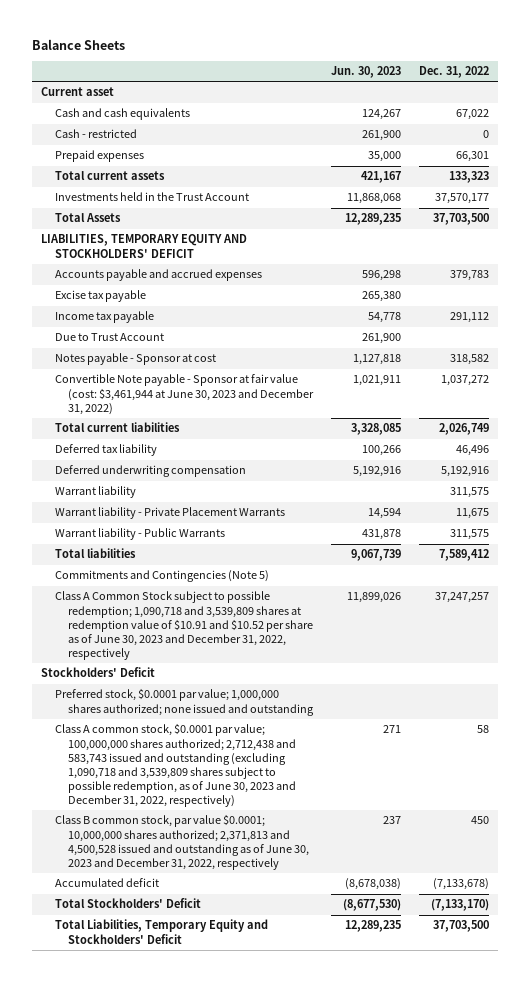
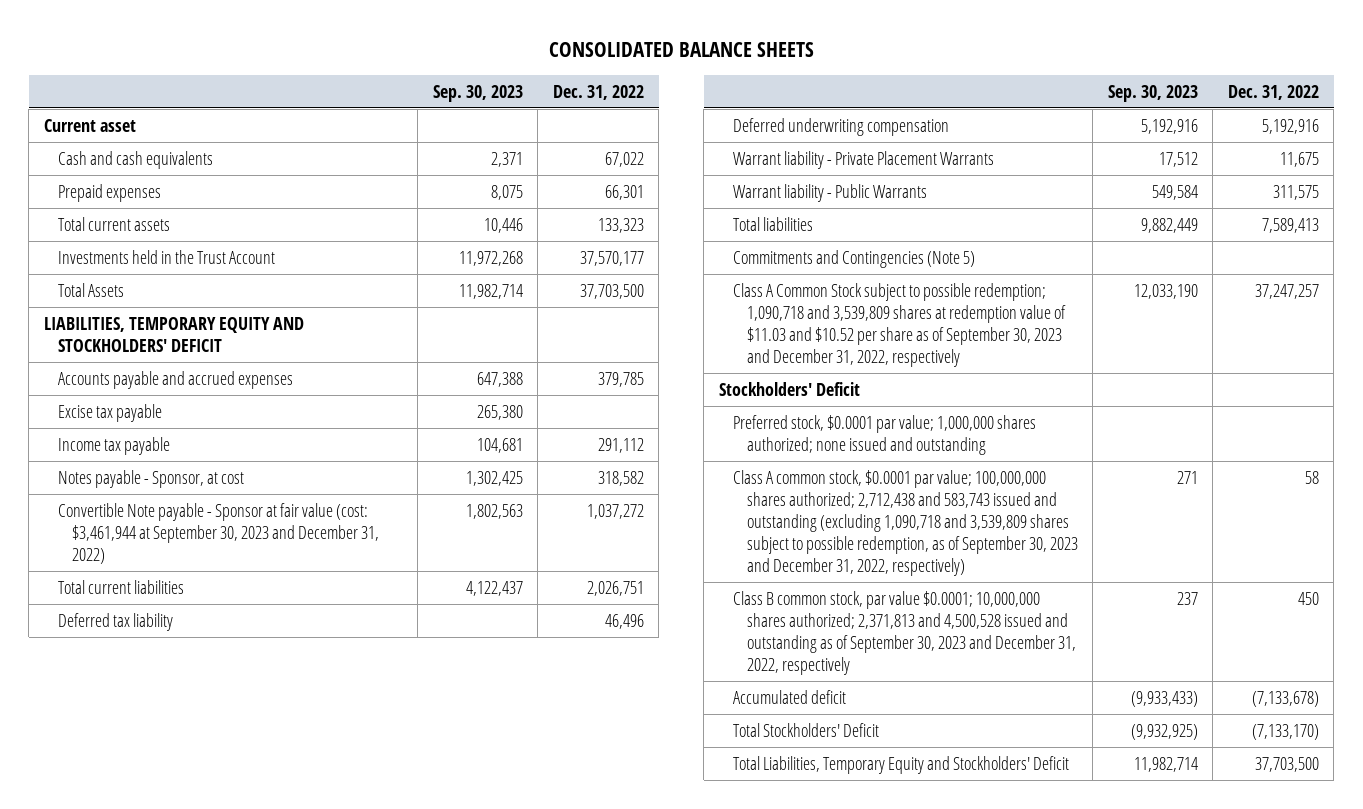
[32,38,126,50] Balance Sheets -> [549,41,815,57] CONSOLIDATED BALANCE SHEETS
[330,65,401,78] Jun. 30, 2023 -> none
none -> [432,84,523,102] Sep. 30, 2023
[54,129,137,139] Cash - restricted -> none
[449,270,489,282] 379,783 -> [597,371,644,387] 379,785
[54,333,164,342] Due to Trust Account -> none
[54,353,216,366] Notes payable - Sponsor at cost -> [57,469,244,488] Notes payable - Sponsor, at cost
[54,374,315,415] Convertible Note payable - Sponsor at fair value (cost: $3,461,944 at June 30, 2023 and December 31, 2022) -> [57,502,379,564] Convertible Note payable - Sponsor at fair value (cost: $3,461,944 at September 30, 2023 and December 31, 2022)
[438,423,489,436] 2,026,749 -> [586,580,644,596] 2,026,751
[54,486,136,499] Warrant liability -> none
[438,549,489,562] 7,589,412 -> [1261,217,1319,233] 7,589,413
[54,591,314,661] Class A Common Stock subject to possible redemption; 1,090,718 and 3,539,809 shares at redemption value of $10.91 and $10.52 per share as of June 30, 2023 and December 31, 2022, respectively -> [732,282,1066,367] Class A Common Stock subject to possible redemption; 1,090,718 and 3,539,809 shares at redemption value of $11.03 and $10.52 per share as of September 30, 2023 and December 31, 2022, respectively
[54,723,297,808] Class A common stock, $0.0001 par value; 100,000,000 shares authorized; 2,712,438 and 583,743 issued and outstanding (excluding 1,090,718 and 3,539,809 shares subject to possible redemption, as of June 30, 2023 and December 31, 2022, respectively) -> [732,469,1078,576] Class A common stock, $0.0001 par value; 100,000,000 shares authorized; 2,712,438 and 583,743 issued and outstanding (excluding 1,090,718 and 3,539,809 shares subject to possible redemption, as of September 30, 2023 and December 31, 2022, respectively)
[54,814,310,870] Class B common stock, par value $0.0001; 10,000,000 shares authorized; 2,371,813 and 4,500,528 issued and outstanding as of June 30, 2023 and December 31, 2022, respectively -> [732,590,1076,675] Class B common stock, par value $0.0001; 10,000,000 shares authorized; 2,371,813 and 4,500,528 issued and outstanding as of September 30, 2023 and December 31, 2022, respectively

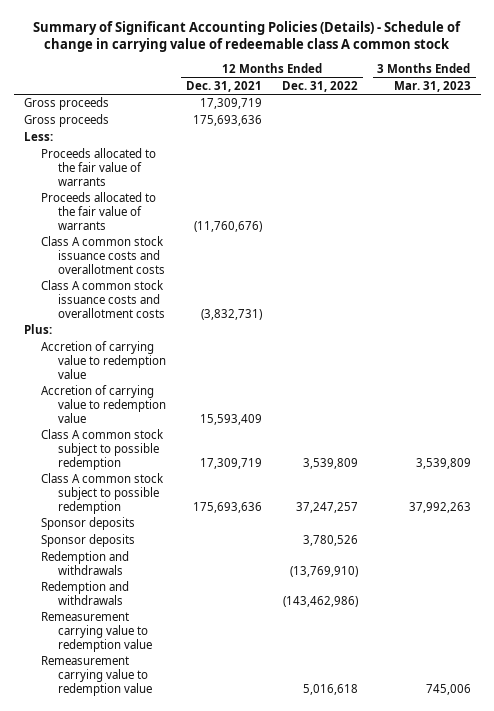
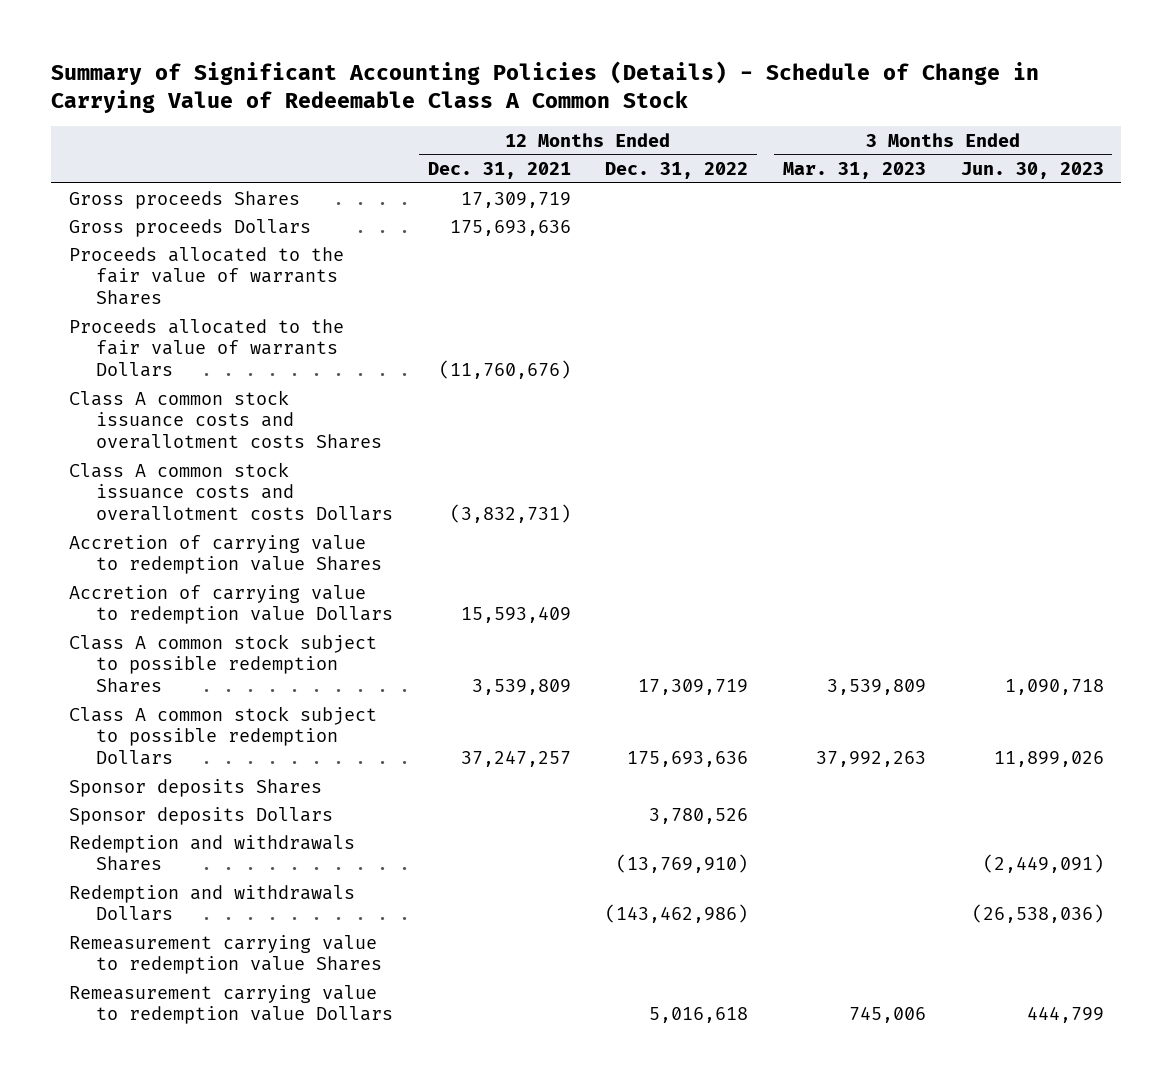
[33,20,462,53] Summary of Significant Accounting Policies (Details) - Schedule of change in carrying value of redeemable class A common stock -> [51,60,1040,113] Summary of Significant Accounting Policies (Details) - Schedule of Change in Carrying Value of Redeemable Class A Common Stock
none -> [960,162,1104,180] Jun. 30, 2023
[23,132,53,142] Less: -> none
[23,324,52,335] Plus: -> none
[23,97,109,111] Gross proceeds -> [68,190,300,209] Gross proceeds Shares
[23,114,109,128] Gross proceeds -> [68,218,311,237] Gross proceeds Dollars
[40,148,156,187] Proceeds allocated to the fair value of warrants -> [68,246,344,306] Proceeds allocated to the fair value of warrants Shares
[40,192,156,231] Proceeds allocated to the fair value of warrants -> [68,318,344,378] Proceeds allocated to the fair value of warrants Dollars
[40,236,166,275] Class A common stock issuance costs and overallotment costs -> [68,389,382,450] Class A common stock issuance costs and overallotment costs Shares
[40,280,166,319] Class A common stock issuance costs and overallotment costs -> [68,461,393,522] Class A common stock issuance costs and overallotment costs Dollars
[40,341,167,380] Accretion of carrying value to redemption value -> [68,534,382,575] Accretion of carrying value to redemption value Shares
[40,385,167,424] Accretion of carrying value to redemption value -> [68,584,393,625] Accretion of carrying value to redemption value Dollars
[40,429,164,471] Class A common stock subject to possible redemption -> [68,633,377,694] Class A common stock subject to possible redemption Shares
[199,458,262,470] 17,309,719 -> [471,679,571,696] 3,539,809
[302,458,358,470] 3,539,809 -> [638,679,749,696] 17,309,719
[40,473,164,515] Class A common stock subject to possible redemption -> [68,705,377,766] Class A common stock subject to possible redemption Dollars
[192,502,262,514] 175,693,636 -> [460,751,571,768] 37,247,257
[295,502,358,514] 37,247,257 -> [627,751,749,768] 175,693,636
[40,517,135,531] Sponsor deposits -> [68,778,322,797] Sponsor deposits Shares
[40,534,135,548] Sponsor deposits -> [68,806,333,825] Sponsor deposits Dollars
[40,551,129,576] Redemption and withdrawals -> [68,834,355,872] Redemption and withdrawals Shares
[40,581,129,606] Redemption and withdrawals -> [68,884,355,922] Redemption and withdrawals Dollars
[40,612,153,653] Remeasurement carrying value to redemption value -> [68,934,382,975] Remeasurement carrying value to redemption value Shares
[40,656,153,697] Remeasurement carrying value to redemption value -> [68,984,393,1025] Remeasurement carrying value to redemption value Dollars

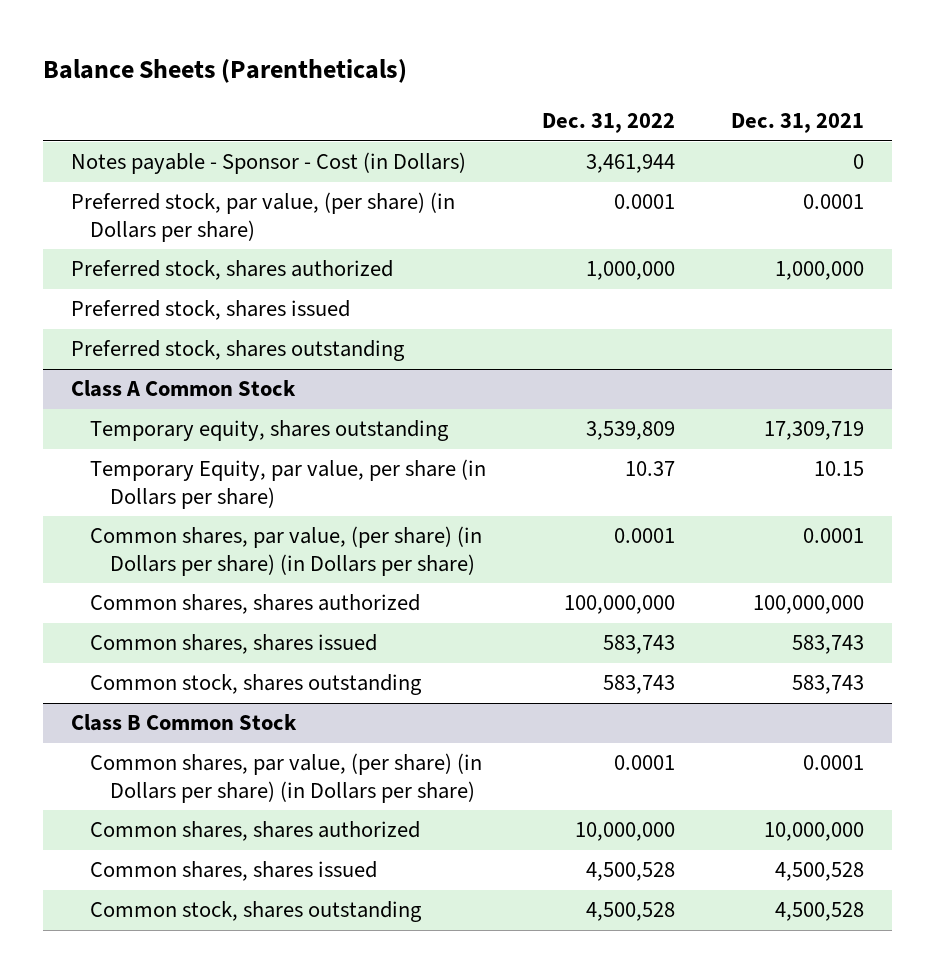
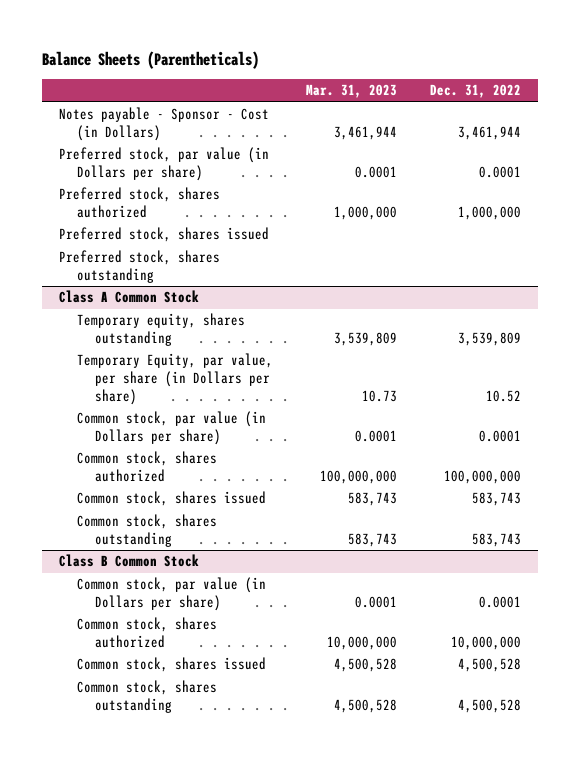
[730,113,864,134] Dec. 31, 2021 -> none
none -> [305,84,397,99] Mar. 31, 2023
[71,192,456,242] Preferred stock, par value, (per share) (in Dollars per share) -> [58,147,269,182] Preferred stock, par value (in Dollars per share)
[624,461,675,477] 10.37 -> [486,389,522,402] 10.52
[90,526,483,576] Common shares, par value, (per share) (in Dollars per share) (in Dollars per share) -> [76,411,266,446] Common stock, par value (in Dollars per share)
[90,594,421,615] Common shares, shares authorized -> [76,451,217,483] Common stock, shares authorized
[90,634,378,655] Common shares, shares issued -> [76,491,266,507] Common stock, shares issued
[90,753,483,803] Common shares, par value, (per share) (in Dollars per share) (in Dollars per share) -> [76,577,266,612] Common stock, par value (in Dollars per share)
[90,821,421,842] Common shares, shares authorized -> [76,617,217,649] Common stock, shares authorized
[90,861,378,882] Common shares, shares issued -> [76,657,266,673] Common stock, shares issued

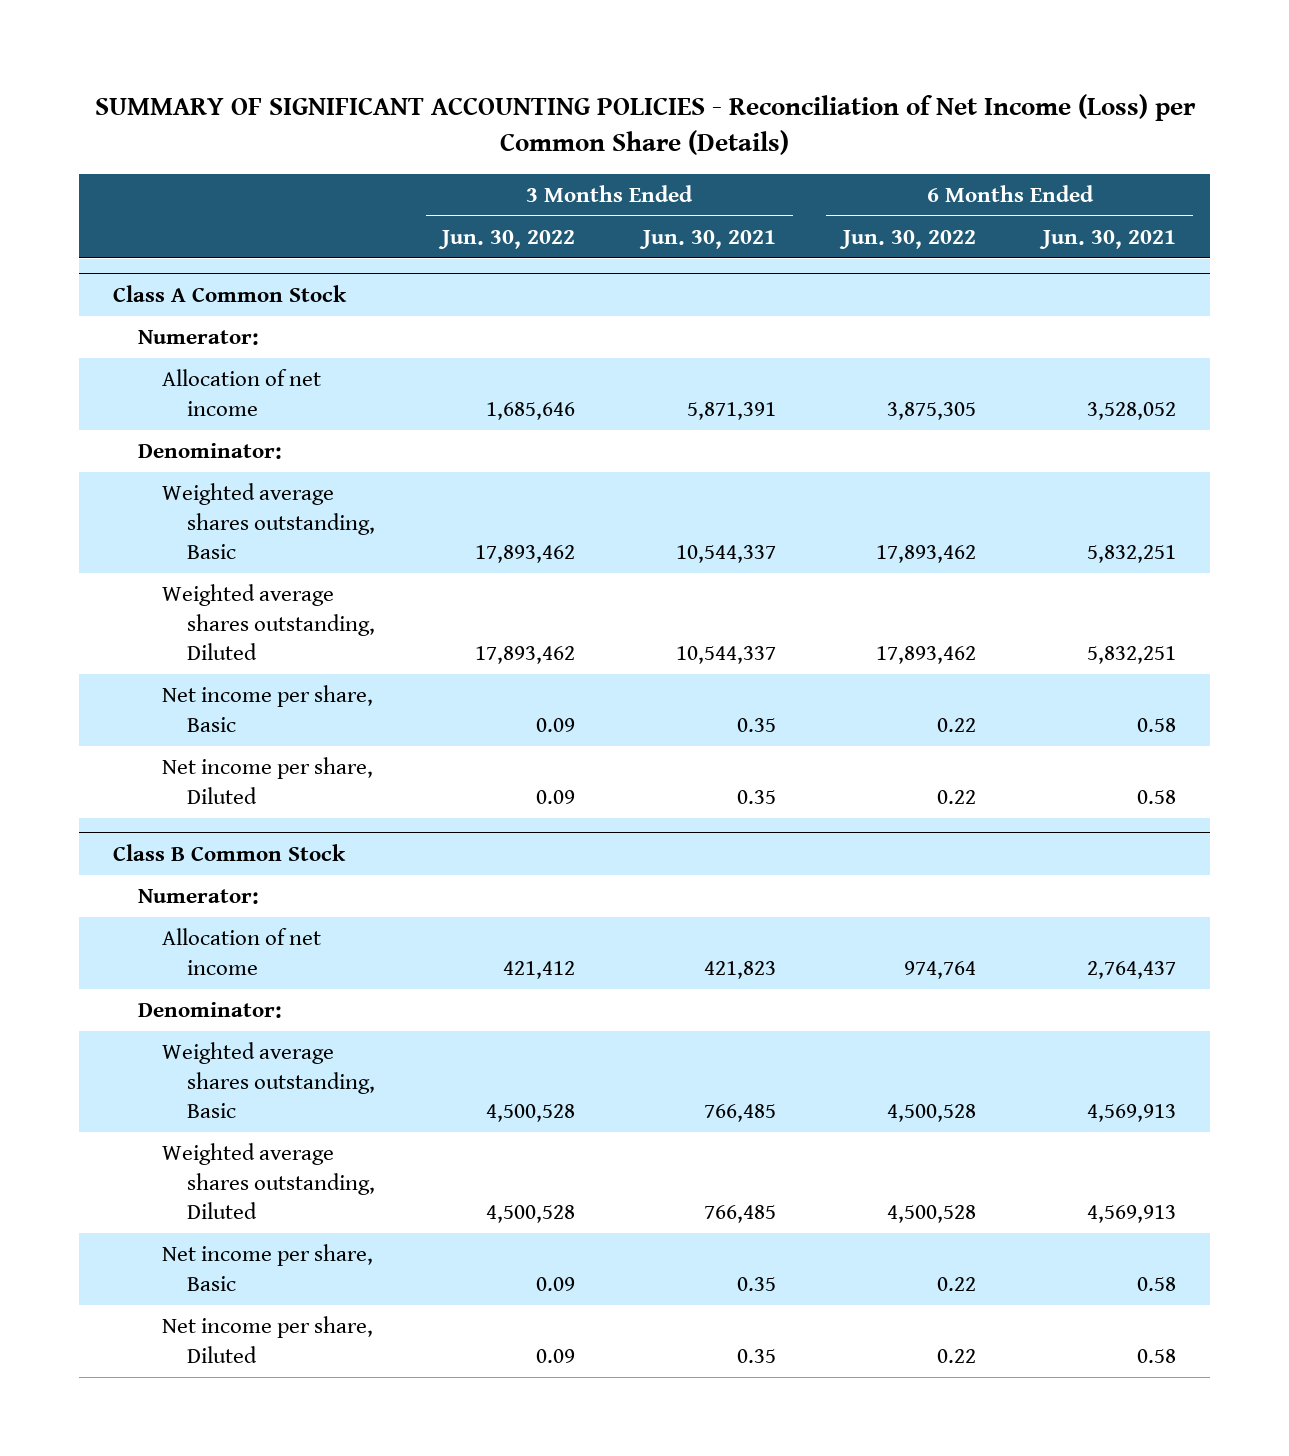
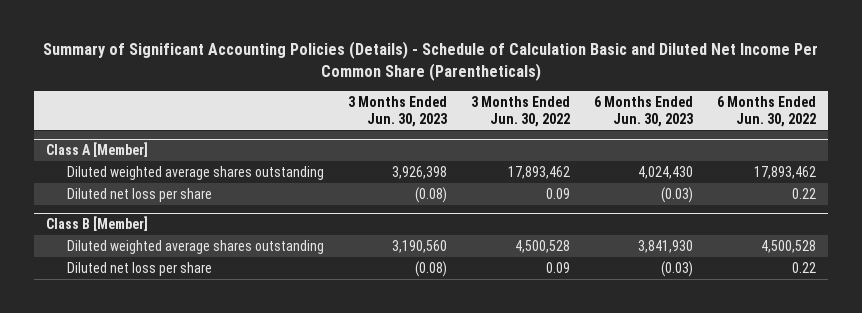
[94,94,1196,155] SUMMARY OF SIGNIFICANT ACCOUNTING POLICIES - Reconciliation of Net Income (Loss) per Common Share (Details) -> [42,41,818,82] Summary of Significant Accounting Policies (Details) - Schedule of Calculation Basic and Diluted Net Income Per Common Share (Parentheticals)
[638,229,776,249] Jun. 30, 2021 -> none
[1039,229,1177,249] Jun. 30, 2021 -> none
none -> [348,96,448,127] 3 Months Ended Jun. 30, 2023
none -> [594,96,694,127] 6 Months Ended Jun. 30, 2023
[137,330,259,346] Numerator: -> none
[162,369,322,416] Allocation of net income -> none
[137,443,282,460] Denominator: -> none
[162,483,376,560] Weighted average shares outstanding, Basic -> none
[162,685,374,732] Net income per share, Basic -> none
[137,889,259,905] Numerator: -> none
[162,928,322,975] Allocation of net income -> none
[137,1002,282,1019] Denominator: -> none
[162,1042,376,1119] Weighted average shares outstanding, Basic -> none
[162,1244,374,1291] Net income per share, Basic -> none
[113,284,348,302] Class A Common Stock -> [45,142,148,158] Class A [Member]
[162,584,376,661] Weighted average shares outstanding, Diluted -> [67,165,325,180] Diluted weighted average shares outstanding
[162,757,374,804] Net income per share, Diluted -> [67,187,213,202] Diluted net loss per share
[113,843,347,861] Class B Common Stock -> [45,216,148,232] Class B [Member]
[162,1143,376,1220] Weighted average shares outstanding, Diluted -> [67,239,325,254] Diluted weighted average shares outstanding
[162,1316,374,1363] Net income per share, Diluted -> [67,261,213,276] Diluted net loss per share

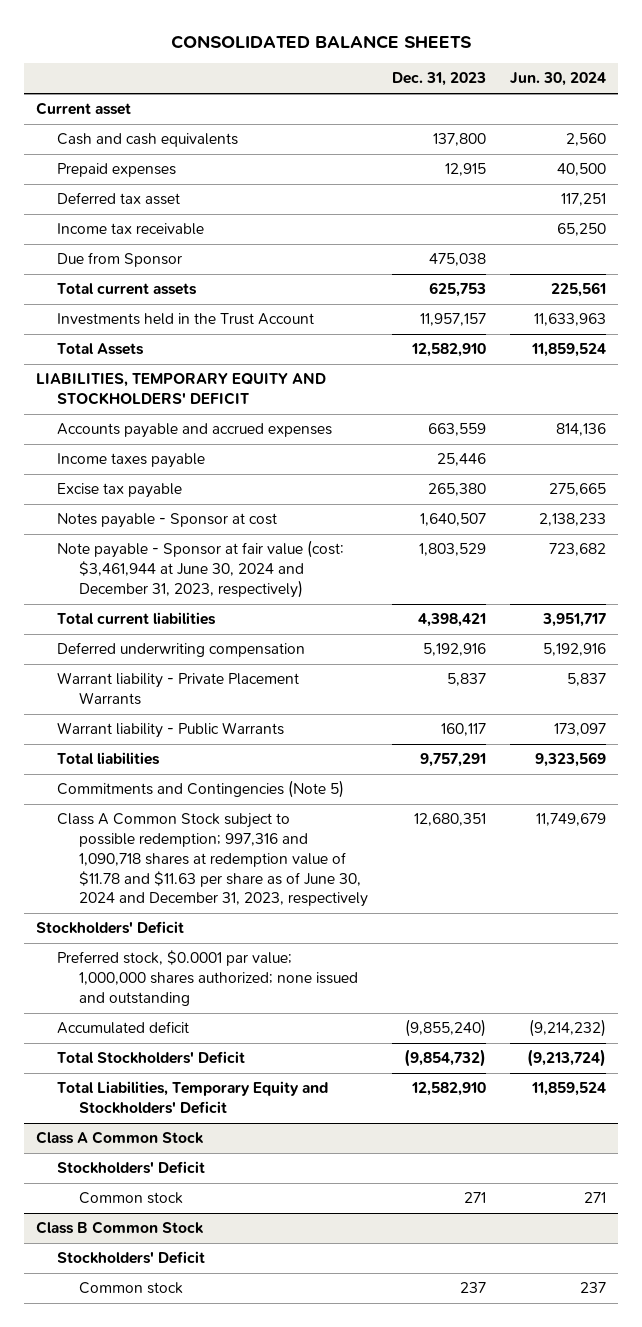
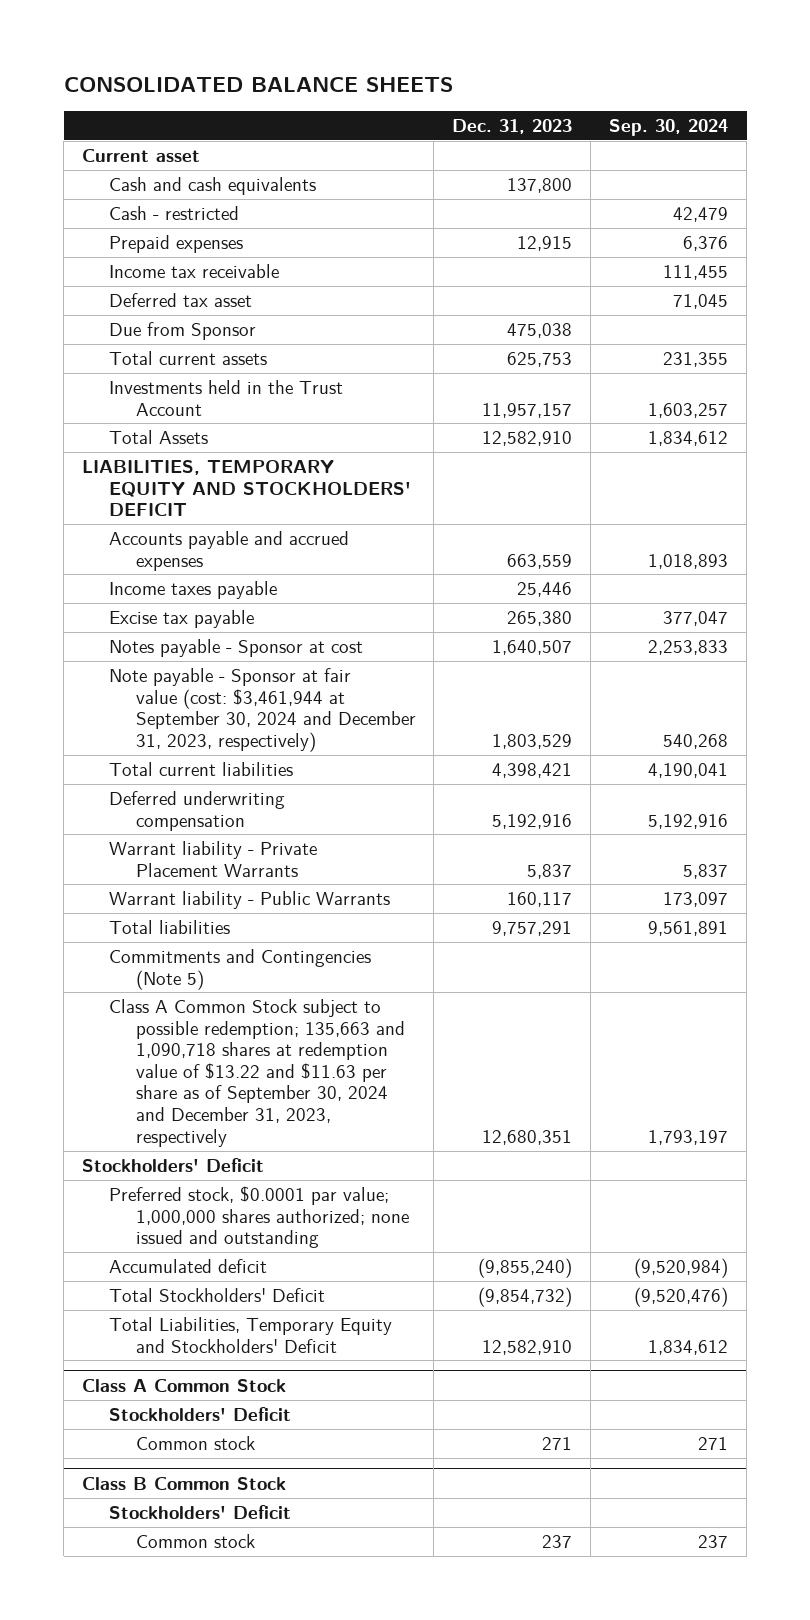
[510,72,607,87] Jun. 30, 2024 -> none
none -> [609,118,729,136] Sep. 30, 2024
none -> [108,205,239,220] Cash - restricted
[57,192,181,206] Deferred tax asset -> [108,292,252,307] Deferred tax asset
[57,540,345,598] Note payable - Sponsor at fair value (cost: $3,461,944 at June 30, 2024 and December 31, 2023, respectively) -> [108,667,416,752] Note payable - Sponsor at fair value (cost: $3,461,944 at September 30, 2024 and December 31, 2023, respectively)
[57,813,369,908] Class A Common Stock subject to possible redemption; 997,316 and 1,090,718 shares at redemption value of $11.78 and $11.63 per share as of June 30, 2024 and December 31, 2023, respectively -> [108,998,405,1147] Class A Common Stock subject to possible redemption; 135,663 and 1,090,718 shares at redemption value of $13.22 and $11.63 per share as of September 30, 2024 and December 31, 2023, respectively

